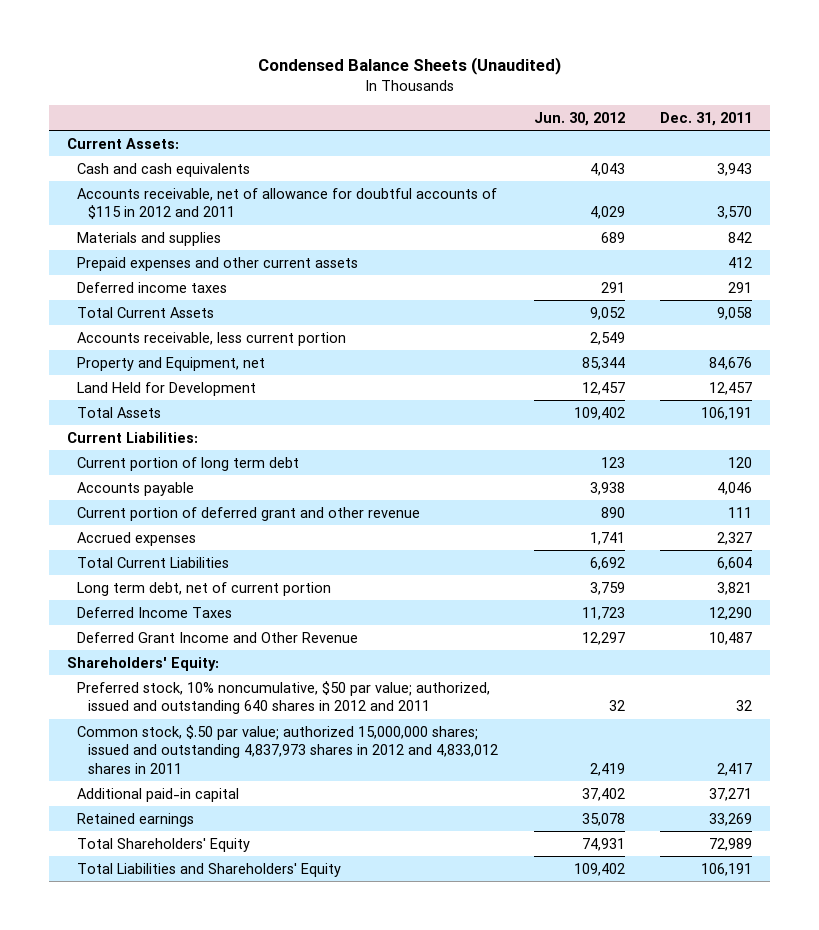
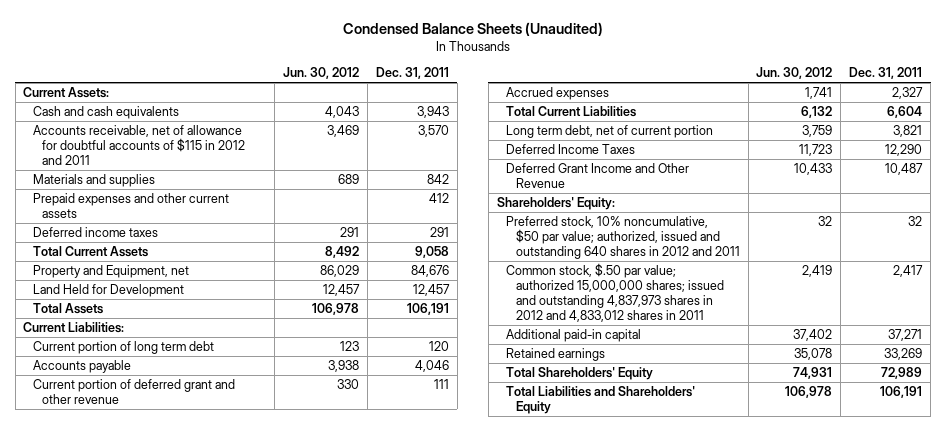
[589,206,625,220] 4,029 -> [327,125,360,138] 3,469
[77,331,347,346] Accounts receivable, less current portion -> none
[589,306,625,320] 9,052 -> [325,246,360,259] 8,492
[581,356,625,370] 85,344 -> [320,265,360,278] 86,029
[573,406,625,420] 109,402 -> [312,303,360,316] 106,978
[600,506,625,518] 890 -> [337,379,360,390] 330
[589,556,625,570] 6,692 -> [801,106,833,119] 6,132
[581,631,625,645] 12,297 -> [794,163,833,176] 10,433
[573,862,625,876] 109,402 -> [785,386,833,399] 106,978

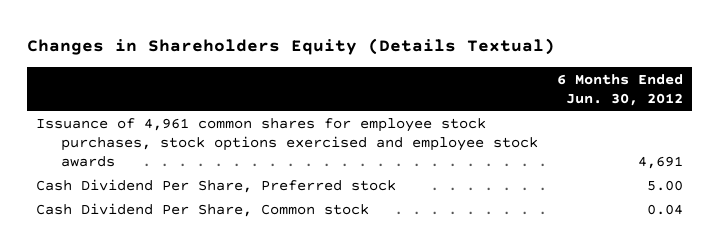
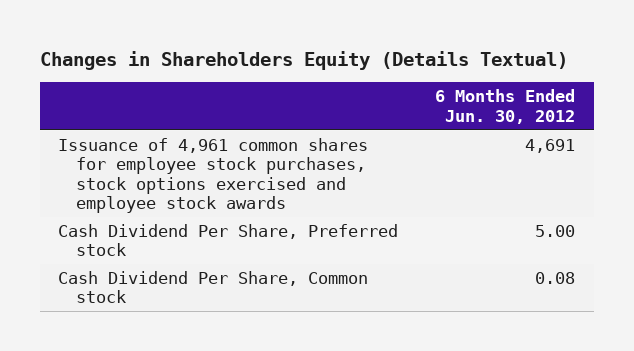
[646,203,683,215] 0.04 -> [535,272,576,285] 0.08

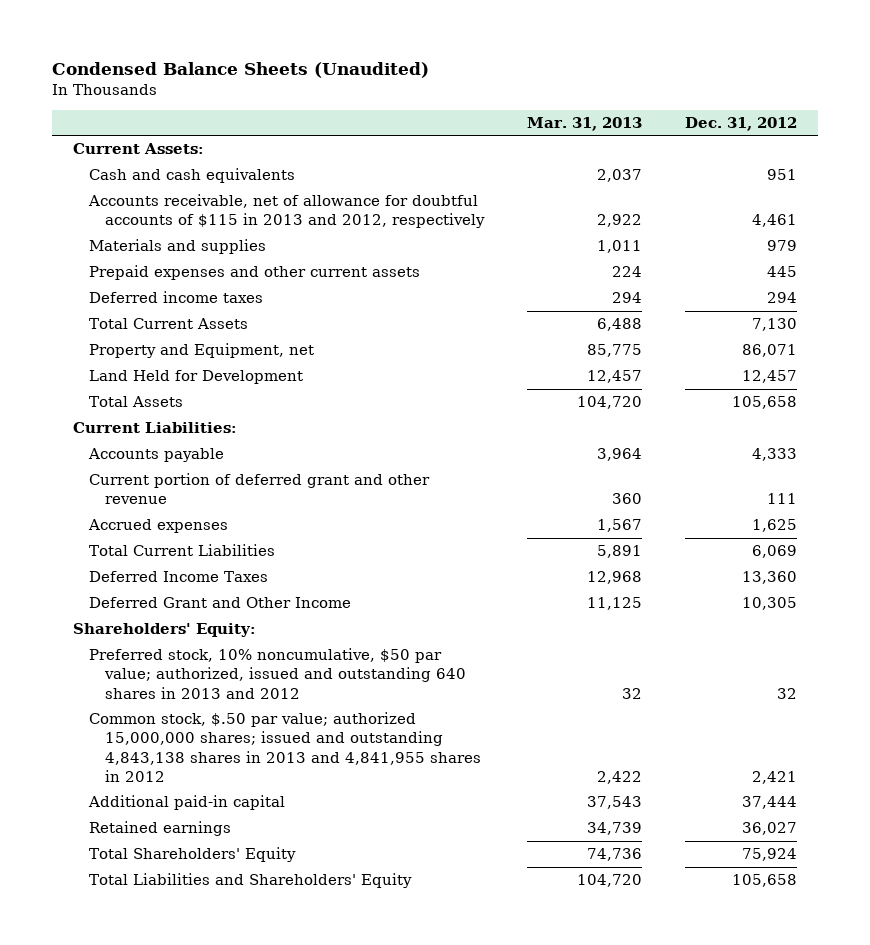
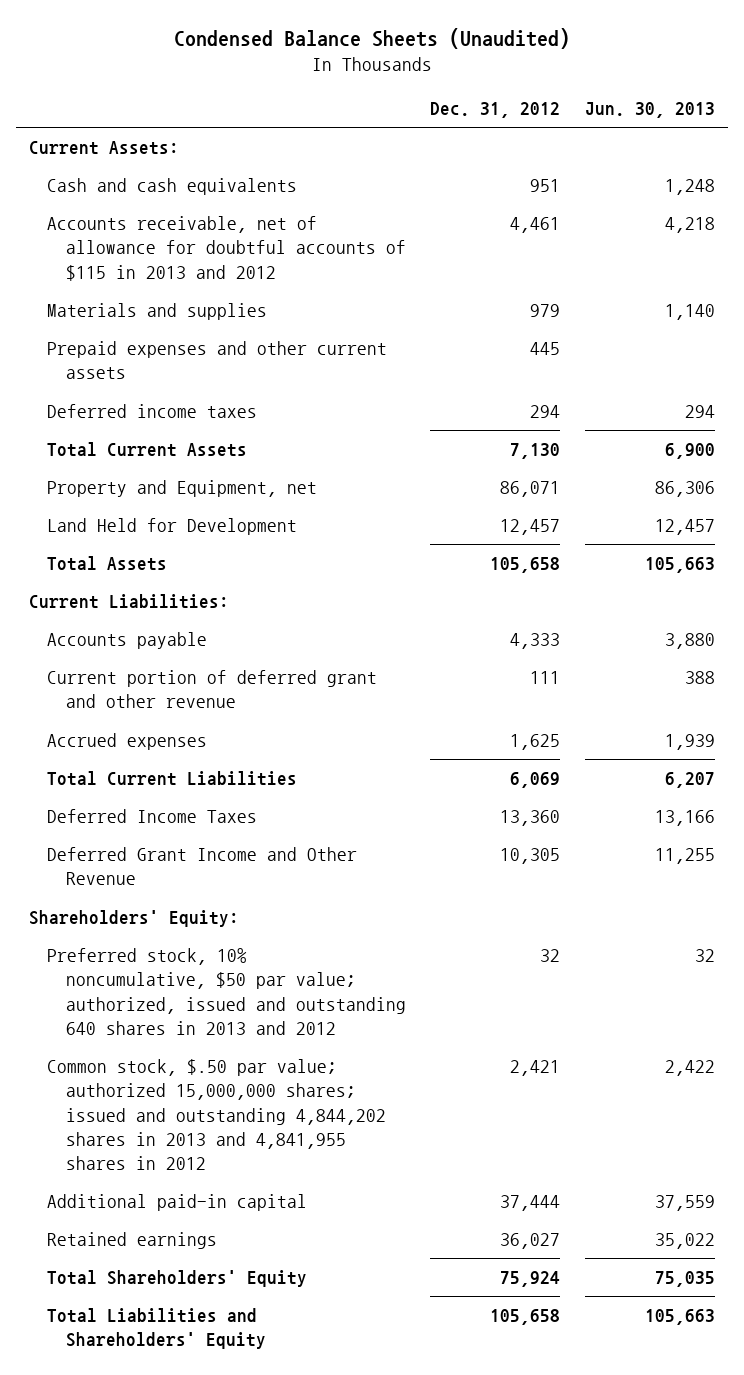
[526,116,642,131] Mar. 31, 2013 -> none
none -> [585,102,716,119] Jun. 30, 2013
[88,194,485,229] Accounts receivable, net of allowance for doubtful accounts of $115 in 2013 and 2012, respectively -> [47,216,406,281] Accounts receivable, net of allowance for doubtful accounts of $115 in 2013 and 2012
[89,597,352,609] Deferred Grant and Other Income -> [47,847,358,886] Deferred Grant Income and Other Revenue
[89,712,481,783] Common stock, $.50 par value; authorized 15,000,000 shares; issued and outstanding 4,843,138 shares in 2013 and 4,841,955 shares in 2012 -> [47,1059,386,1170] Common stock, $.50 par value; authorized 15,000,000 shares; issued and outstanding 4,844,202 shares in 2013 and 4,841,955 shares in 2012

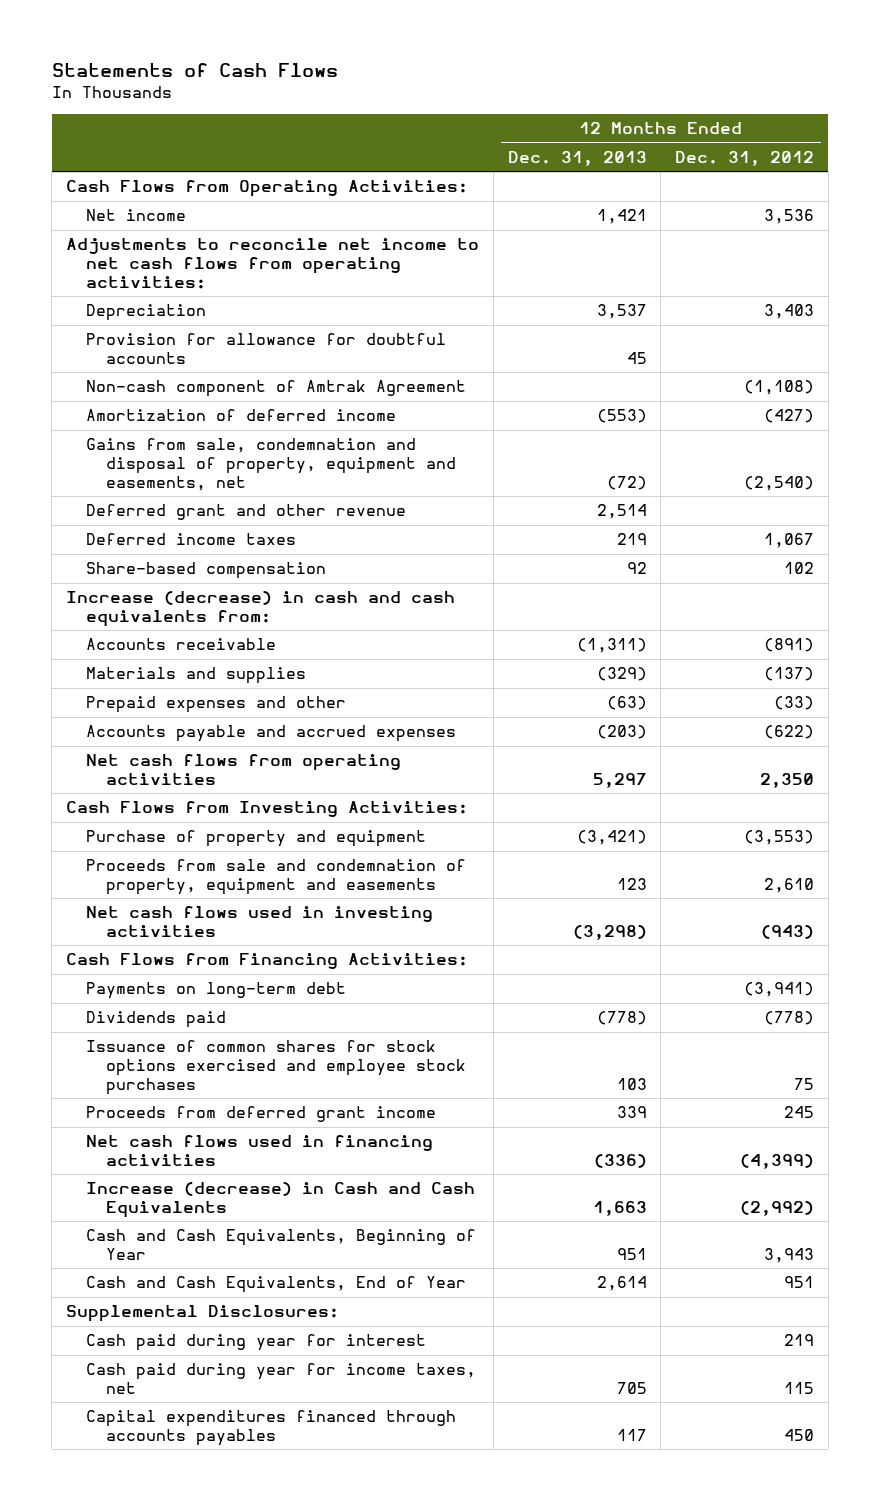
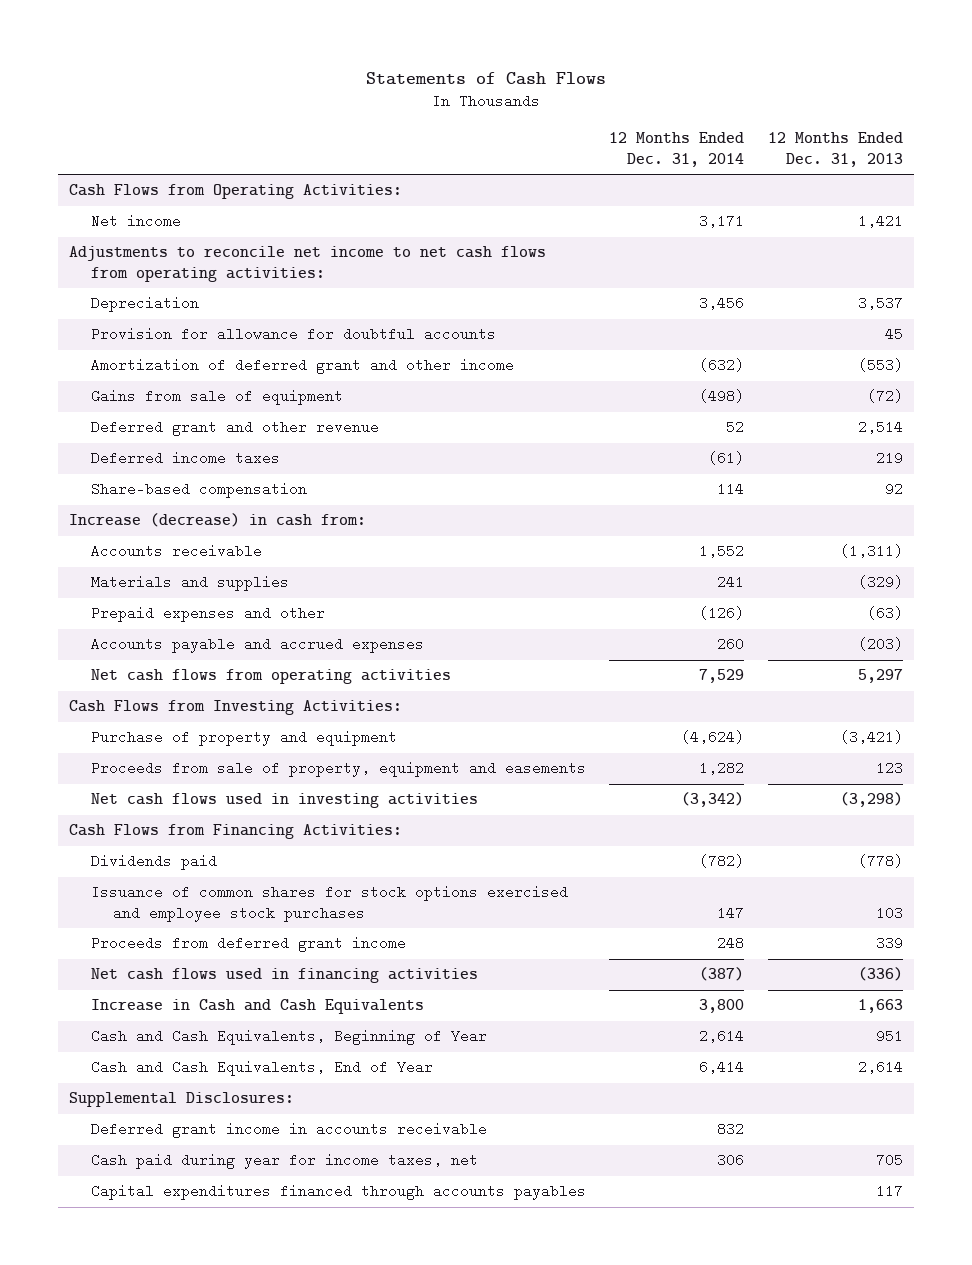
[675,150,815,166] Dec. 31, 2012 -> none
none -> [609,132,745,168] 12 Months Ended Dec. 31, 2014
[85,380,466,398] Non-cash component of Amtrak Agreement -> none
[85,438,456,491] Gains from sale, condemnation and disposal of property, equipment and easements, net -> none
[85,409,396,422] Amortization of deferred income -> [91,358,515,375] Amortization of deferred grant and other income
none -> [91,389,344,406] Gains from sale of equipment
[66,591,456,627] Increase (decrease) in cash and cash equivalents from: -> [69,513,367,528] Increase (decrease) in cash from:
[85,859,466,895] Proceeds from sale and condemnation of property, equipment and easements -> [91,761,587,778] Proceeds from sale of property, equipment and easements
[85,982,346,1000] Payments on long-term debt -> none
[85,1182,475,1218] Increase (decrease) in Cash and Cash Equivalents -> [91,999,425,1015] Increase in Cash and Cash Equivalents
[85,1334,426,1352] Cash paid during year for interest -> none
none -> [91,1122,488,1139] Deferred grant income in accounts receivable

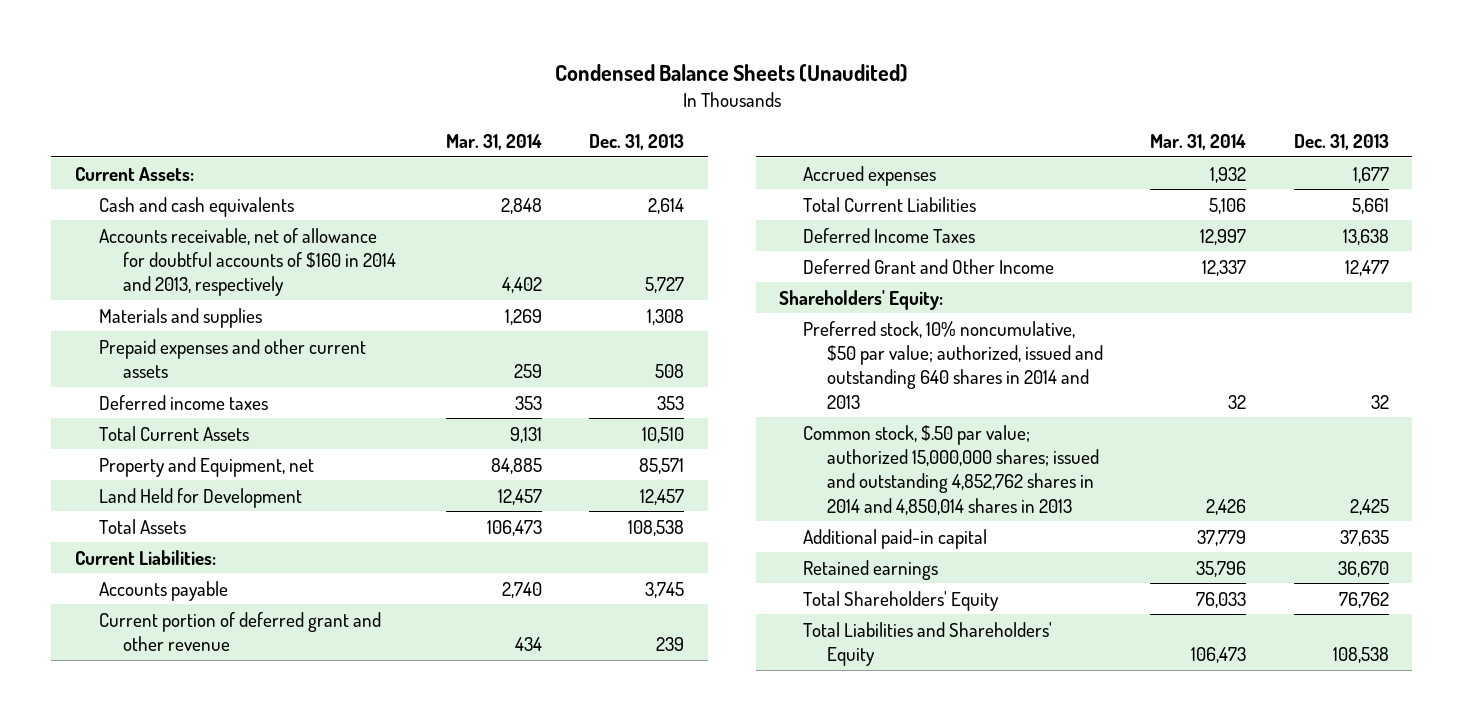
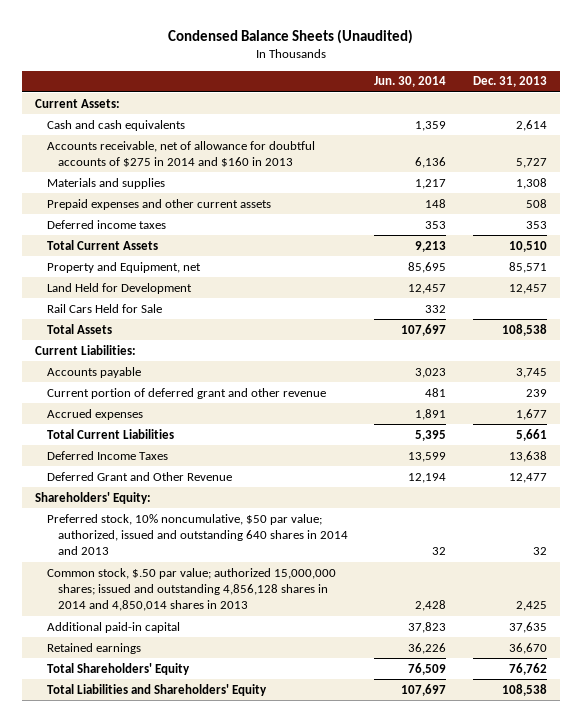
[446,134,543,151] Mar. 31, 2014 -> none
none -> [374,76,447,88] Jun. 30, 2014
[98,227,396,297] Accounts receivable, net of allowance for doubtful accounts of $160 in 2014 and 2013, respectively -> [46,140,315,167] Accounts receivable, net of allowance for doubtful accounts of $275 in 2014 and $160 in 2013
none -> [46,303,162,313] Rail Cars Held for Sale
[803,258,1055,274] Deferred Grant and Other Income -> [46,471,232,481] Deferred Grant and Other Revenue
[803,424,1100,515] Common stock, $.50 par value; authorized 15,000,000 shares; issued and outstanding 4,852,762 shares in 2014 and 4,850,014 shares in 2013 -> [46,567,336,612] Common stock, $.50 par value; authorized 15,000,000 shares; issued and outstanding 4,856,128 shares in 2014 and 4,850,014 shares in 2013

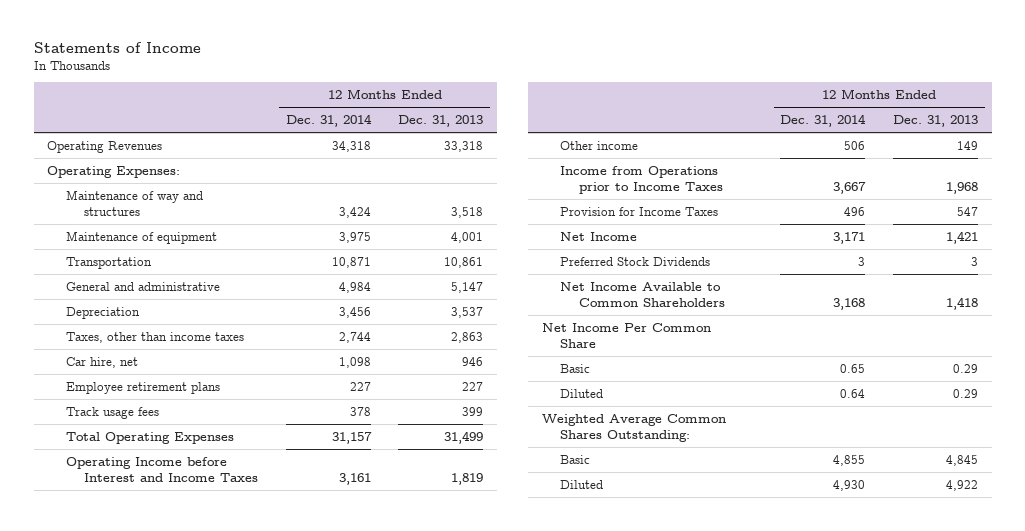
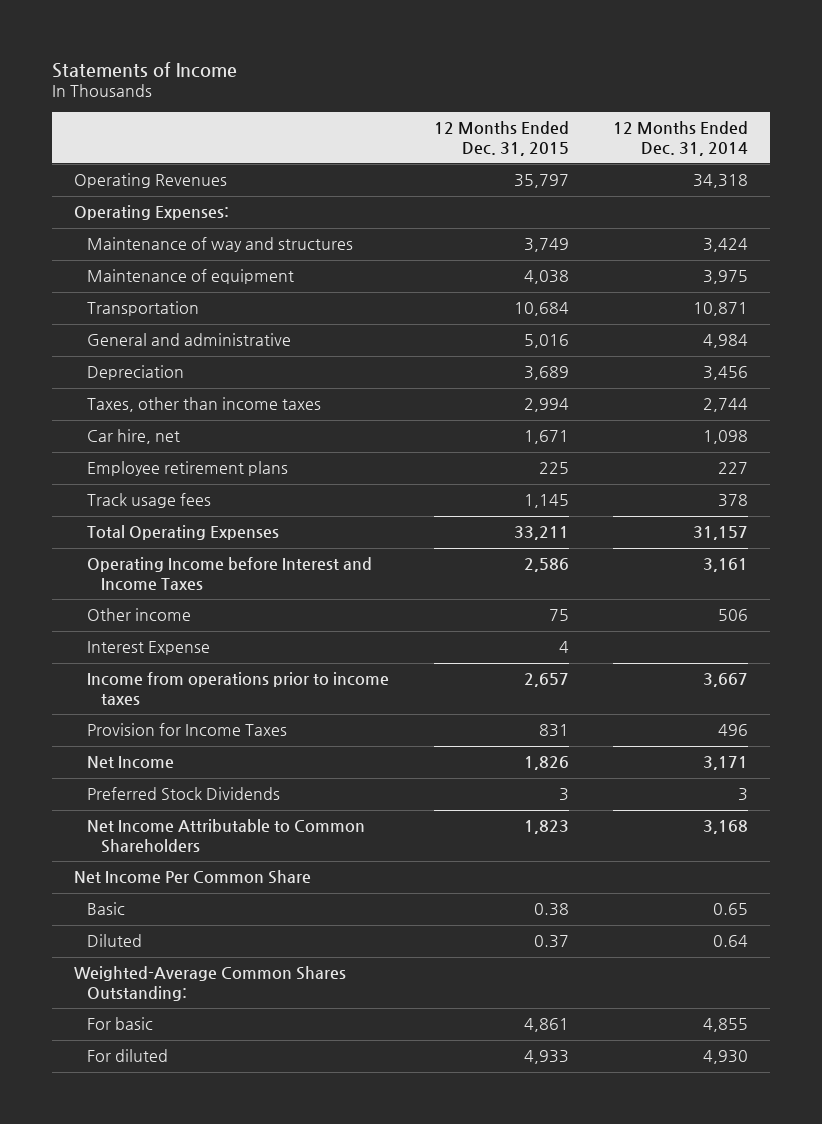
[398,115,484,128] Dec. 31, 2013 -> none
none -> [433,121,569,156] 12 Months Ended Dec. 31, 2015
none -> [87,641,211,656] Interest Expense
[560,165,723,194] Income from Operations prior to Income Taxes -> [87,672,390,705] Income from operations prior to income taxes
[560,281,725,307] Net Income Available to Common Shareholders -> [87,819,366,853] Net Income Attributable to Common Shareholders
[541,413,726,442] Weighted Average Common Shares Outstanding: -> [73,966,346,1001] Weighted-Average Common Shares Outstanding:
[560,454,591,464] Basic -> [87,1017,154,1031] For basic
[560,479,604,489] Diluted -> [87,1049,169,1063] For diluted

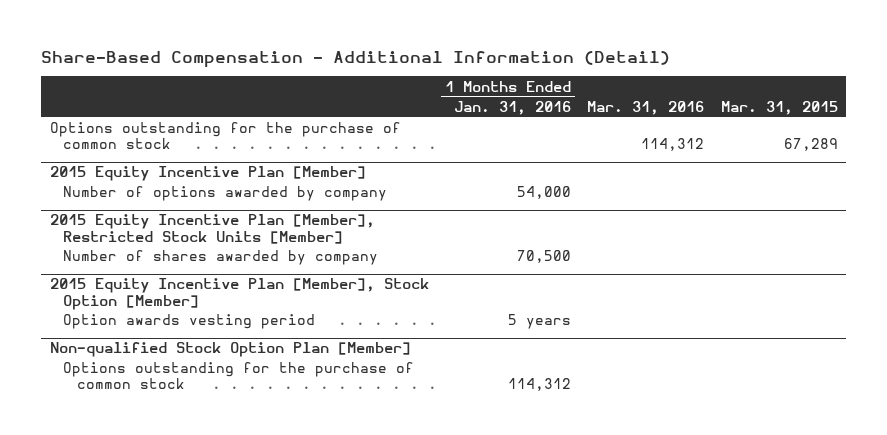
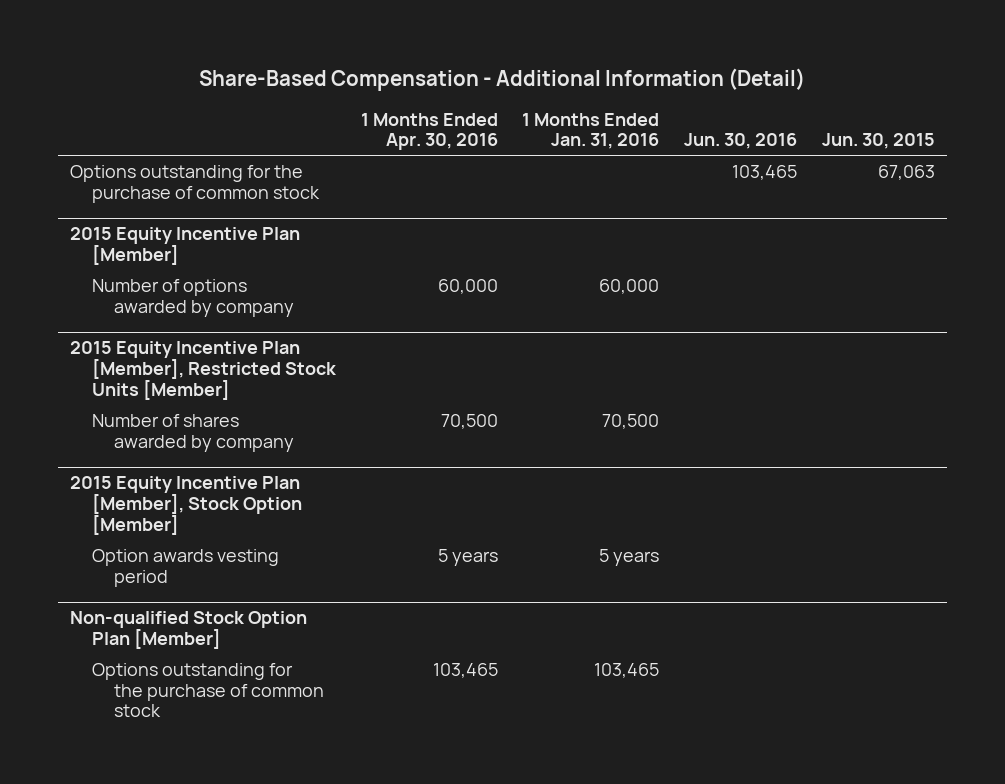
[587,100,705,115] Mar. 31, 2016 -> none
[720,100,838,115] Mar. 31, 2015 -> none
none -> [360,112,498,151] 1 Months Ended Apr. 30, 2016
none -> [684,133,798,150] Jun. 30, 2016
none -> [821,133,935,150] Jun. 30, 2015
[516,186,571,200] 54,000 -> [599,279,660,295] 60,000
[507,378,571,392] 114,312 -> [594,663,660,679] 103,465

